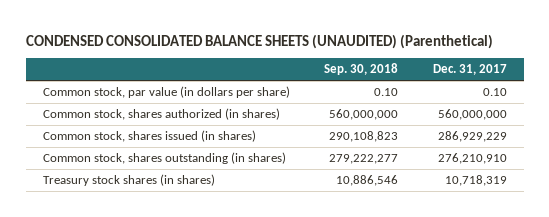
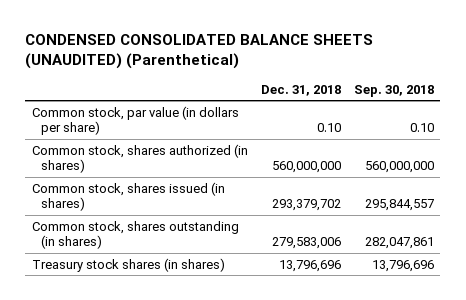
[432,64,507,76] Dec. 31, 2017 -> none
none -> [260,84,341,96] Dec. 31, 2018
[329,131,399,143] 290,108,823 -> [364,199,434,212] 295,844,557
[329,154,399,165] 279,222,277 -> [364,237,434,250] 282,047,861
[336,175,399,187] 10,886,546 -> [371,259,434,272] 13,796,696

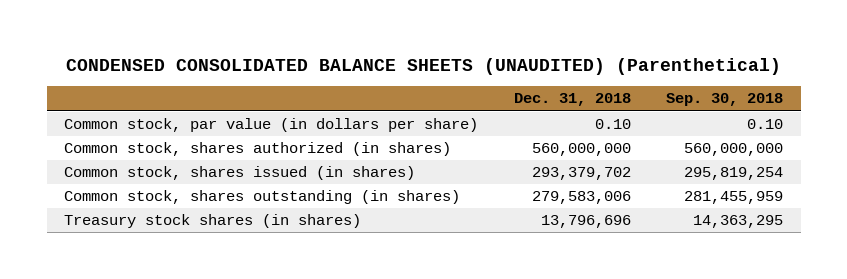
[364,199,434,212] 295,844,557 -> [683,167,783,181] 295,819,254
[364,237,434,250] 282,047,861 -> [683,191,783,205] 281,455,959
[371,259,434,272] 13,796,696 -> [692,215,783,229] 14,363,295

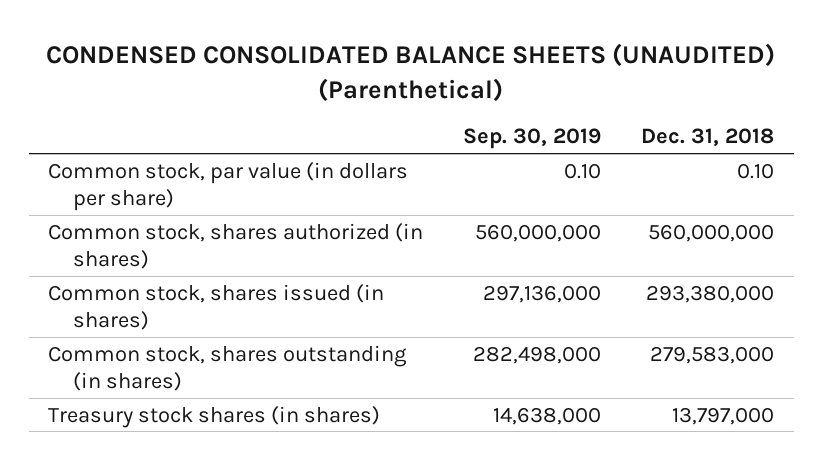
[665,93,783,107] Sep. 30, 2018 -> none
none -> [463,128,602,150] Sep. 30, 2019
[531,167,631,181] 293,379,702 -> [645,284,774,303] 293,380,000
[531,191,631,205] 279,583,006 -> [649,345,774,364] 279,583,000
[540,215,631,229] 13,796,696 -> [671,406,774,425] 13,797,000

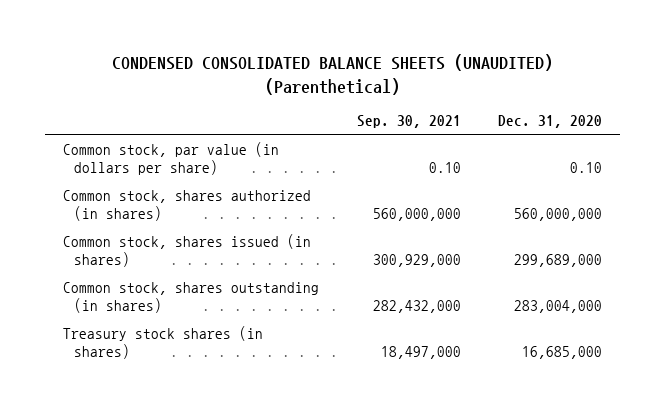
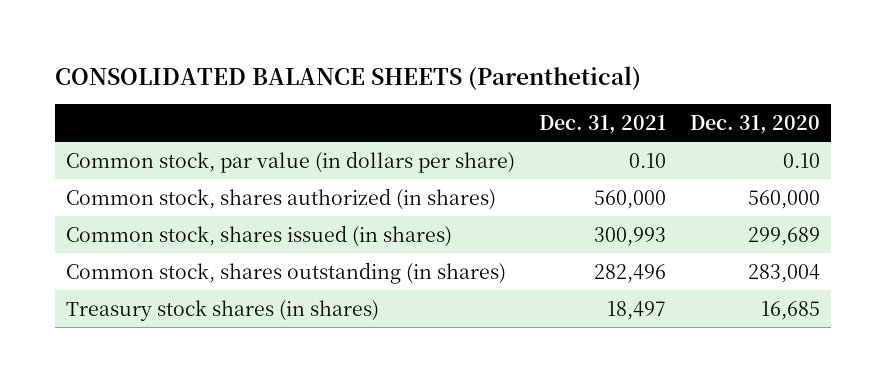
[111,54,553,95] CONDENSED CONSOLIDATED BALANCE SHEETS (UNAUDITED) (Parenthetical) -> [54,65,641,90] CONSOLIDATED BALANCE SHEETS (Parenthetical)
[356,115,461,129] Sep. 30, 2021 -> none
none -> [539,114,667,134] Dec. 31, 2021
[513,208,602,222] 560,000,000 -> [747,189,820,209] 560,000
[513,254,602,268] 299,689,000 -> [747,226,820,246] 299,689
[513,300,602,314] 283,004,000 -> [747,263,820,283] 283,004
[521,346,602,360] 16,685,000 -> [760,300,820,320] 16,685

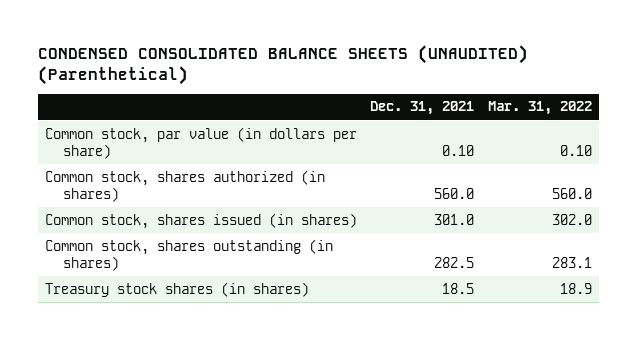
[54,65,641,90] CONSOLIDATED BALANCE SHEETS (Parenthetical) -> [37,44,528,86] CONDENSED CONSOLIDATED BALANCE SHEETS (UNAUDITED) (Parenthetical)
[689,114,820,134] Dec. 31, 2020 -> none
none -> [488,101,593,116] Mar. 31, 2022
[594,189,667,209] 560,000 -> [434,187,475,199] 560.0
[594,226,667,246] 300,993 -> [434,213,475,225] 301.0
[594,263,667,283] 282,496 -> [434,256,475,268] 282.5
[607,300,667,320] 18,497 -> [442,282,475,294] 18.5

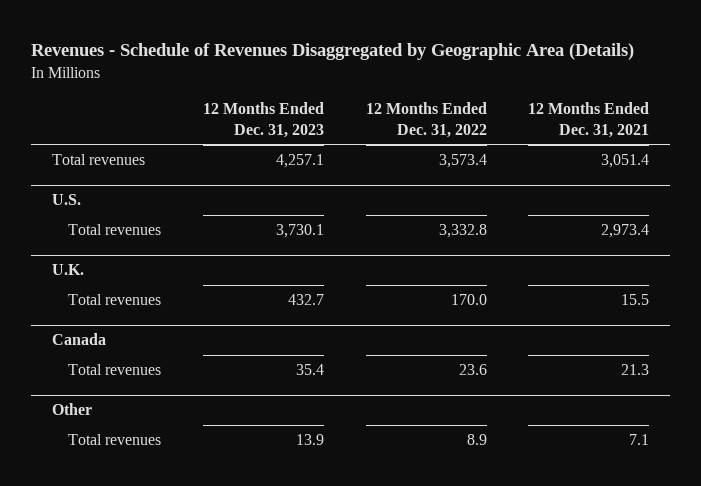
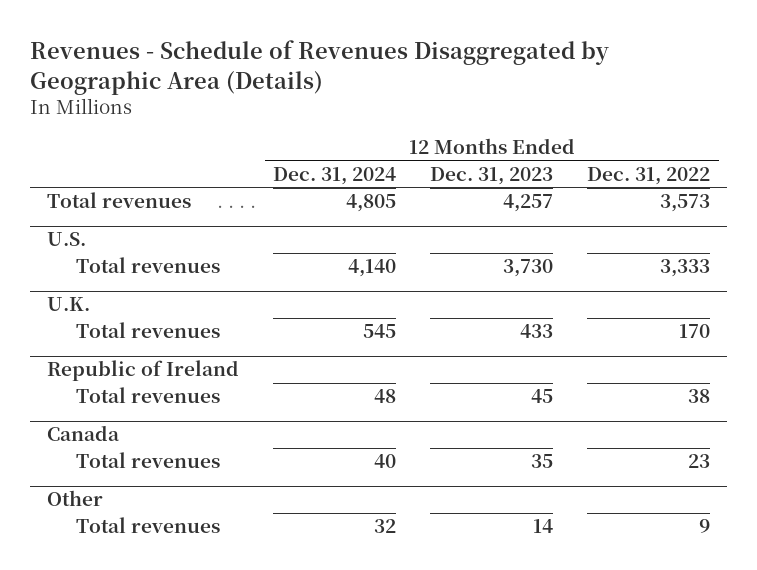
[528,101,650,138] 12 Months Ended Dec. 31, 2021 -> none
none -> [273,166,397,185] Dec. 31, 2024
[276,154,325,169] 4,257.1 -> [503,194,554,213] 4,257
[438,154,487,169] 3,573.4 -> [660,194,711,213] 3,573
[276,224,325,239] 3,730.1 -> [503,259,554,278] 3,730
[438,224,487,239] 3,332.8 -> [660,259,711,278] 3,333
[288,294,325,306] 432.7 -> [520,324,554,339] 433
[450,294,487,306] 170.0 -> [679,324,711,339] 170
none -> [47,360,240,382] Republic of Ireland
none -> [76,387,221,404] Total revenues
[296,364,325,376] 35.4 -> [531,454,554,469] 35
[458,364,487,376] 23.6 -> [688,454,711,469] 23
[296,434,325,446] 13.9 -> [533,519,554,534] 14
[466,434,487,446] 8.9 -> [699,519,711,534] 9

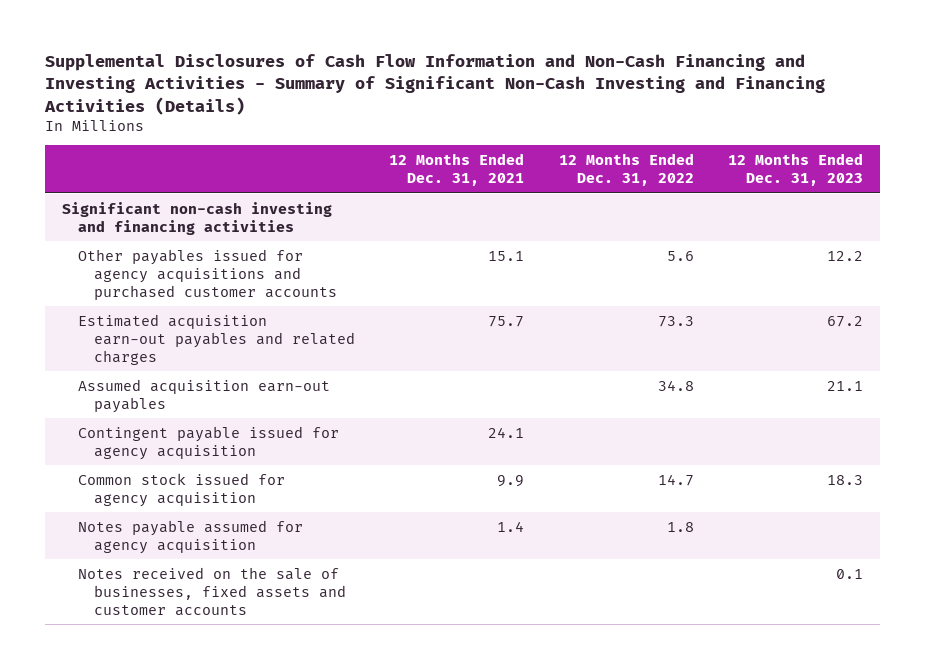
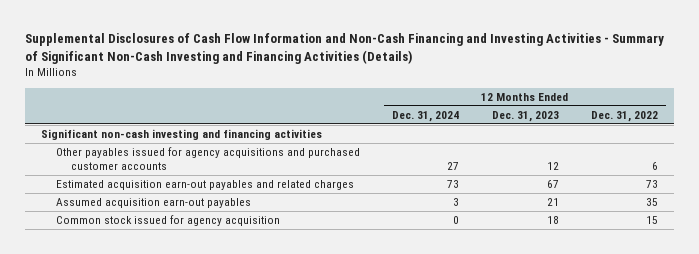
[389,153,525,187] 12 Months Ended Dec. 31, 2021 -> none
none -> [392,110,460,122] Dec. 31, 2024
[77,425,339,460] Contingent payable issued for agency acquisition -> none
[77,519,303,554] Notes payable assumed for agency acquisition -> none
[77,566,346,616] Notes received on the sale of businesses, fixed assets and customer accounts -> none
[666,250,694,261] 5.6 -> [651,162,658,171] 6
[827,250,864,261] 12.2 -> [546,162,559,171] 12
[657,315,694,327] 73.3 -> [645,180,658,189] 73
[827,315,864,327] 67.2 -> [546,180,559,189] 67
[657,379,694,391] 34.8 -> [645,198,658,207] 35
[827,380,864,391] 21.1 -> [546,198,559,207] 21
[657,473,694,486] 14.7 -> [645,216,658,225] 15
[827,474,864,485] 18.3 -> [546,216,559,225] 18

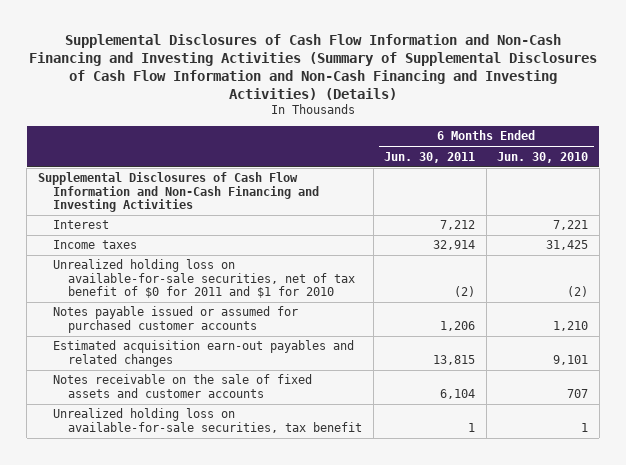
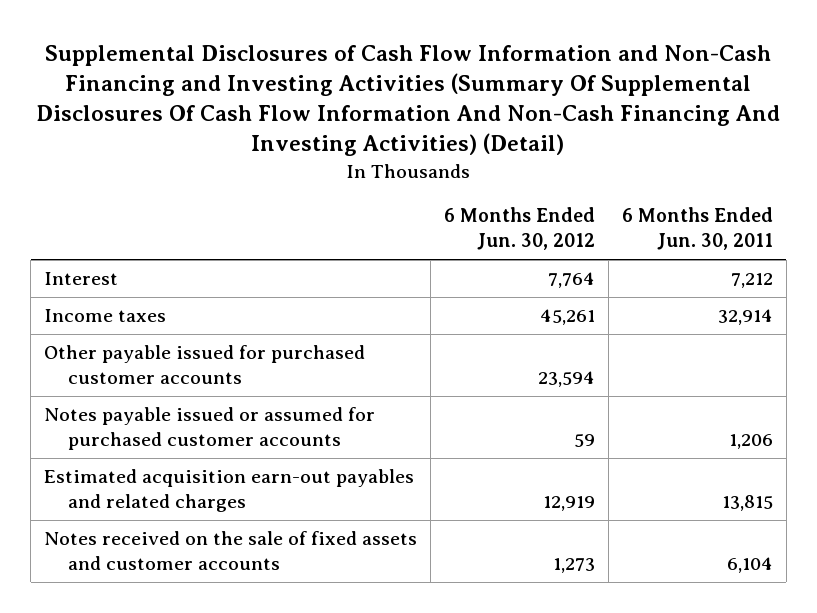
[29,33,598,100] Supplemental Disclosures of Cash Flow Information and Non-Cash Financing and Investing Activities (Summary of Supplemental Disclosures of Cash Flow Information and Non-Cash Financing and Investing Activities) (Details) -> [36,44,781,157] Supplemental Disclosures of Cash Flow Information and Non-Cash Financing and Investing Activities (Summary Of Supplemental Disclosures Of Cash Flow Information And Non-Cash Financing And Investing Activities) (Detail)
[497,151,589,163] Jun. 30, 2010 -> none
none -> [443,207,595,251] 6 Months Ended Jun. 30, 2012
[37,172,320,213] Supplemental Disclosures of Cash Flow Information and Non-Cash Financing and Investing Activities -> none
[53,259,356,299] Unrealized holding loss on available-for-sale securities, net of tax benefit of $0 for 2011 and $1 for 2010 -> none
none -> [44,345,366,385] Other payable issued for purchased customer accounts
[53,408,363,433] Unrealized holding loss on available-for-sale securities, tax benefit -> none
[53,340,355,367] Estimated acquisition earn-out payables and related changes -> [44,469,415,513] Estimated acquisition earn-out payables and related charges
[53,374,313,398] Notes receivable on the sale of fixed assets and customer accounts -> [44,531,418,571] Notes received on the sale of fixed assets and customer accounts

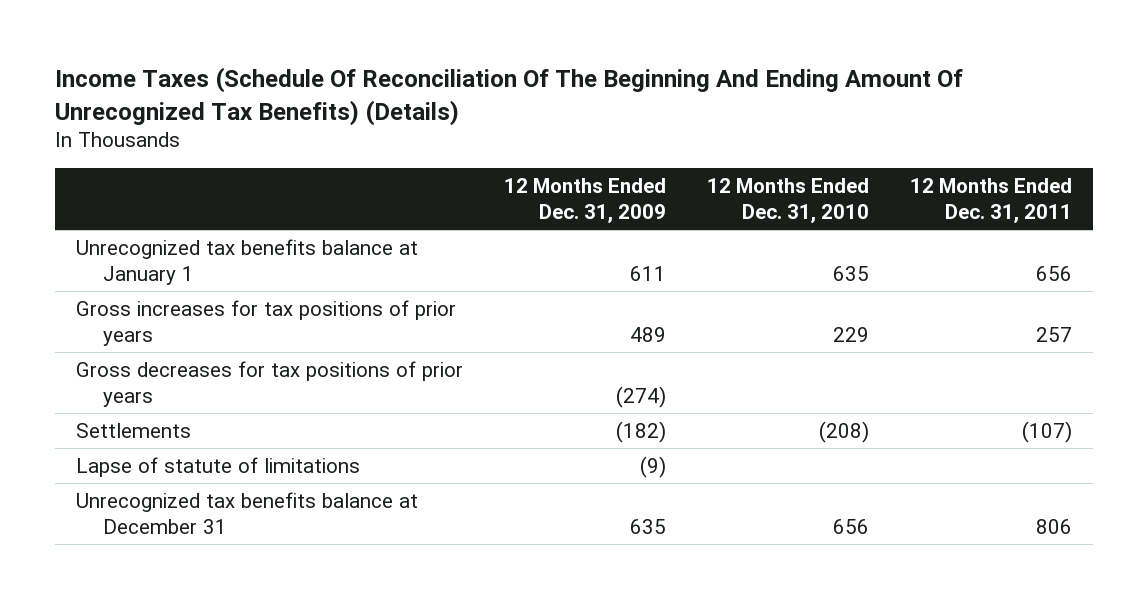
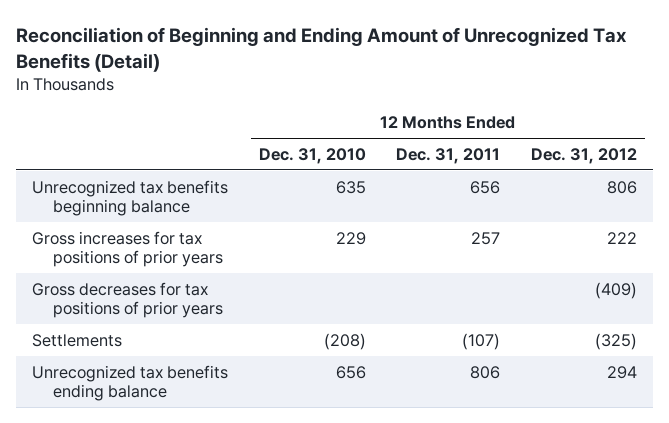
[55,67,964,126] Income Taxes (Schedule Of Reconciliation Of The Beginning And Ending Amount Of Unrecognized Tax Benefits) (Details) -> [16,27,628,72] Reconciliation of Beginning and Ending Amount of Unrecognized Tax Benefits (Detail)
[504,177,667,223] 12 Months Ended Dec. 31, 2009 -> none
none -> [531,147,638,164] Dec. 31, 2012
[75,238,418,285] Unrecognized tax benefits balance at January 1 -> [31,179,228,217] Unrecognized tax benefits beginning balance
[75,456,360,477] Lapse of statute of limitations -> none
[75,491,418,534] Unrecognized tax benefits balance at December 31 -> [31,364,228,402] Unrecognized tax benefits ending balance

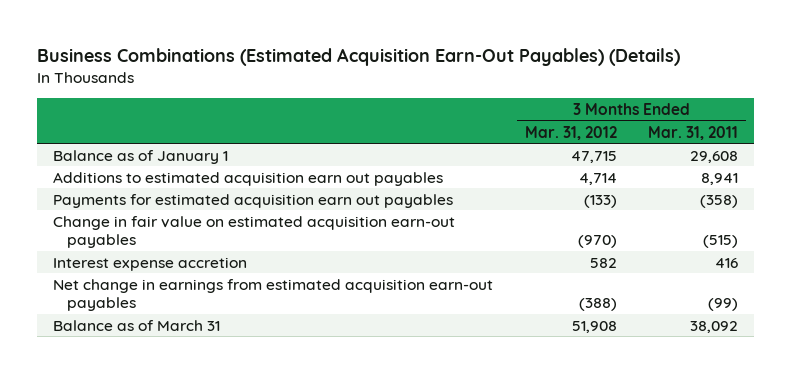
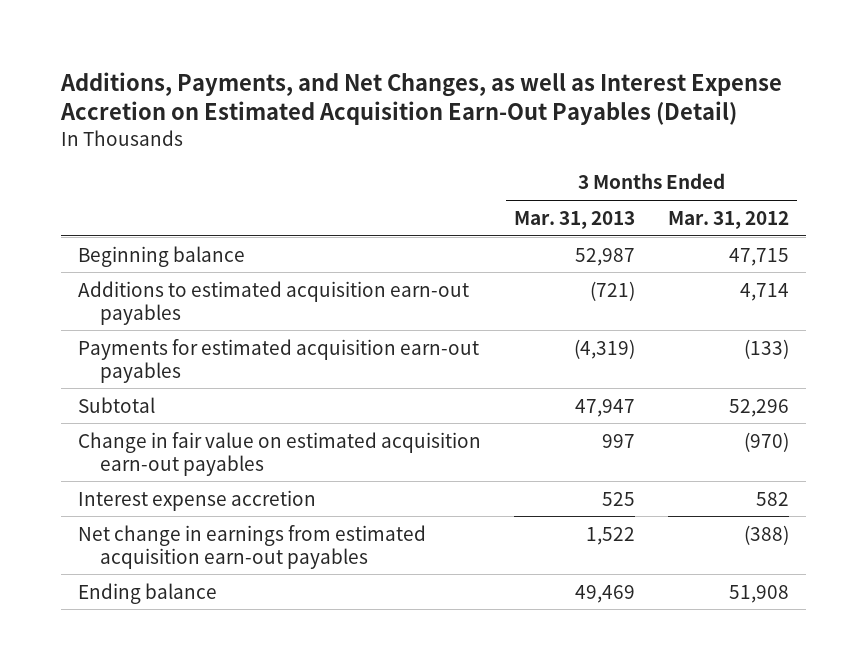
[37,47,681,66] Business Combinations (Estimated Acquisition Earn-Out Payables) (Details) -> [60,71,783,126] Additions, Payments, and Net Changes, as well as Interest Expense Accretion on Estimated Acquisition Earn-Out Payables (Detail)
[648,125,739,140] Mar. 31, 2011 -> none
none -> [513,210,635,229] Mar. 31, 2013
[53,149,229,164] Balance as of January 1 -> [77,245,245,267] Beginning balance
[53,171,444,186] Additions to estimated acquisition earn out payables -> [77,280,469,325] Additions to estimated acquisition earn-out payables
[53,193,454,208] Payments for estimated acquisition earn out payables -> [77,338,479,383] Payments for estimated acquisition earn-out payables
none -> [77,396,155,413] Subtotal
[53,319,221,331] Balance as of March 31 -> [77,582,217,604] Ending balance

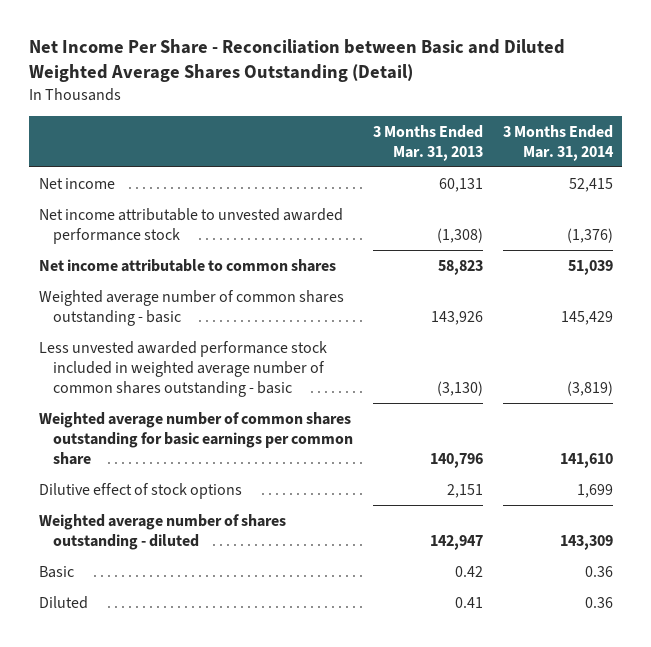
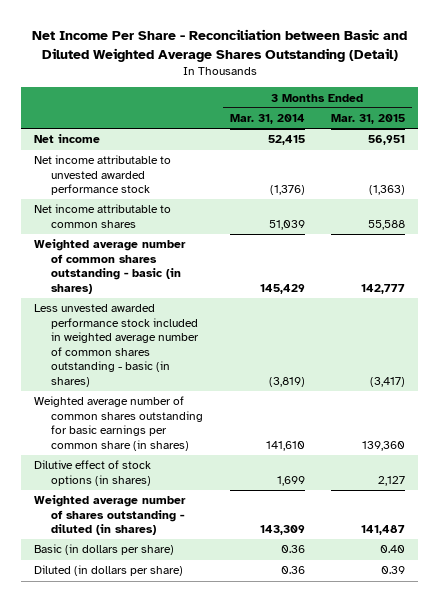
[372,124,483,161] 3 Months Ended Mar. 31, 2013 -> none
none -> [331,114,406,125] Mar. 31, 2015
[38,289,344,326] Weighted average number of common shares outstanding - basic -> [34,239,187,294] Weighted average number of common shares outstanding - basic (in shares)
[38,340,327,397] Less unvested awarded performance stock included in weighted average number of common shares outstanding - basic -> [34,304,200,387] Less unvested awarded performance stock included in weighted average number of common shares outstanding - basic (in shares)
[38,411,353,465] Weighted average number of common shares outstanding for basic earnings per common share -> [34,396,204,451] Weighted average number of common shares outstanding for basic earnings per common share (in shares)
[38,482,242,499] Dilutive effect of stock options -> [34,460,152,486] Dilutive effect of stock options (in shares)
[38,513,286,550] Weighted average number of shares outstanding - diluted -> [34,495,187,536] Weighted average number of shares outstanding - diluted (in shares)
[38,565,74,578] Basic -> [34,544,175,556] Basic (in dollars per share)
[38,595,88,609] Diluted -> [34,565,184,577] Diluted (in dollars per share)

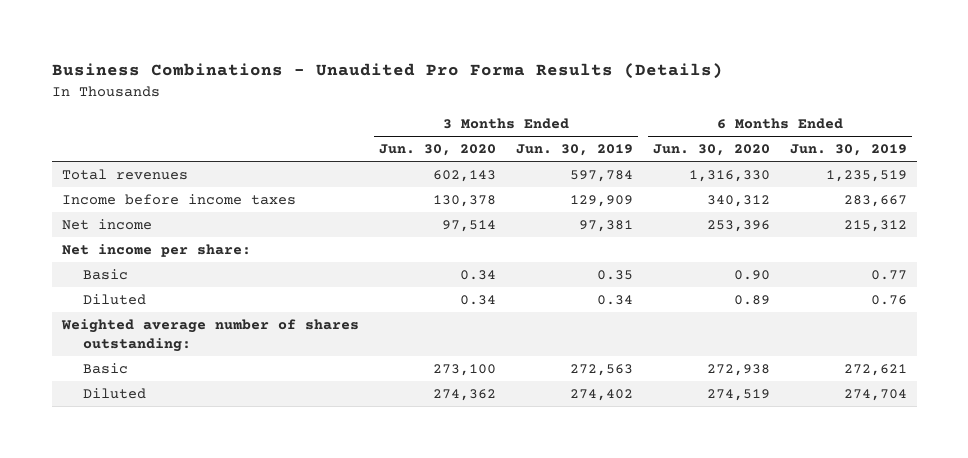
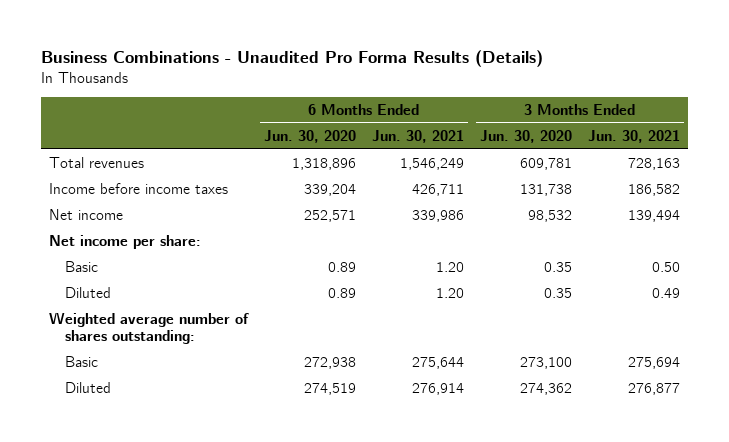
[515,144,633,157] Jun. 30, 2019 -> none
[789,144,907,157] Jun. 30, 2019 -> none
none -> [371,129,464,143] Jun. 30, 2021
none -> [588,129,681,143] Jun. 30, 2021
[432,169,496,182] 602,143 -> [519,157,572,170] 609,781
[688,169,770,182] 1,316,330 -> [291,157,356,170] 1,318,896
[432,194,496,207] 130,378 -> [519,183,572,196] 131,738
[706,194,770,207] 340,312 -> [303,183,356,196] 339,204
[441,219,496,232] 97,514 -> [527,209,572,222] 98,532
[706,219,770,232] 253,396 -> [303,209,356,222] 252,571
[459,269,496,280] 0.34 -> [543,261,572,272] 0.35
[733,269,770,280] 0.90 -> [327,261,356,272] 0.89
[459,294,496,305] 0.34 -> [543,287,572,298] 0.35

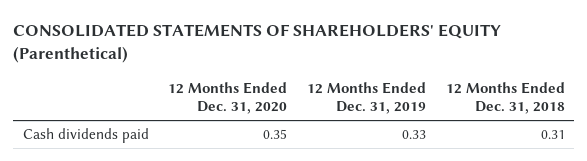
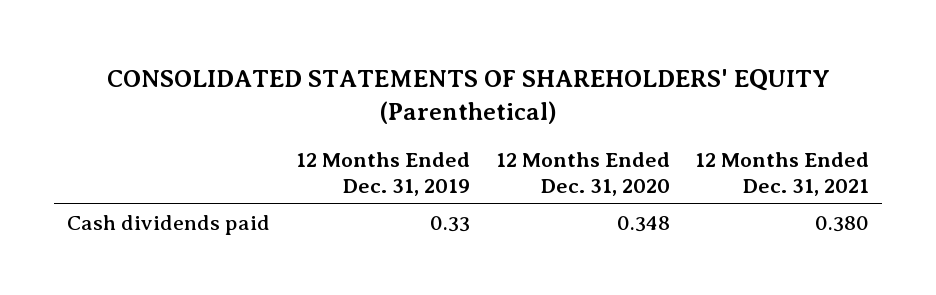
[445,81,565,115] 12 Months Ended Dec. 31, 2018 -> none
none -> [695,152,870,197] 12 Months Ended Dec. 31, 2021
[263,129,288,140] 0.35 -> [616,216,670,233] 0.348

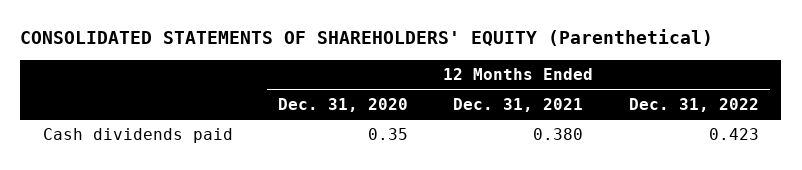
[295,152,470,197] 12 Months Ended Dec. 31, 2019 -> none
none -> [628,97,759,112] Dec. 31, 2022
[616,216,670,233] 0.348 -> [368,128,409,141] 0.35

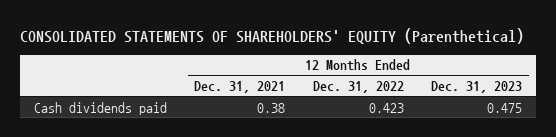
[278,97,409,112] Dec. 31, 2020 -> none
none -> [431,80,523,93] Dec. 31, 2023
[533,128,584,141] 0.380 -> [257,102,286,113] 0.38

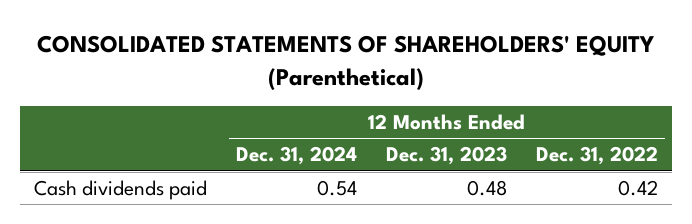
[194,80,286,93] Dec. 31, 2021 -> none
none -> [236,146,358,166] Dec. 31, 2024
[368,102,404,113] 0.423 -> [618,180,659,197] 0.42
[487,102,523,113] 0.475 -> [467,180,508,197] 0.48

